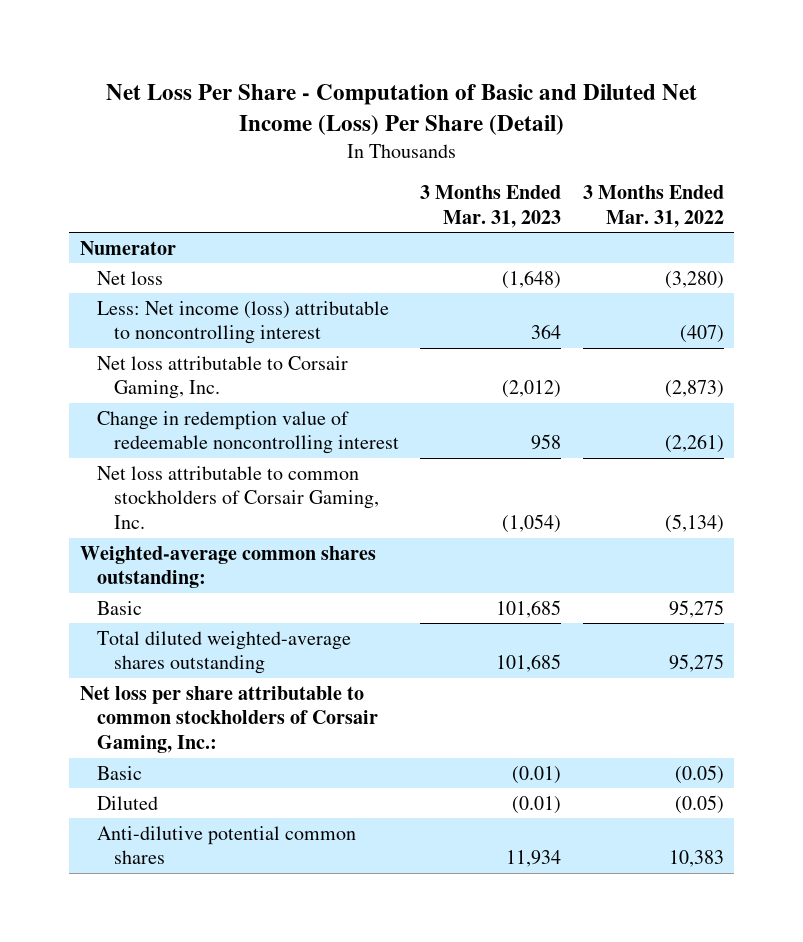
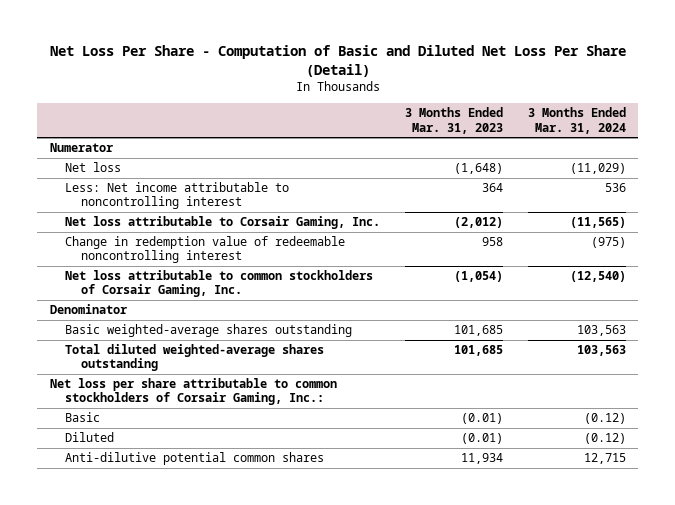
[105,83,697,135] Net Loss Per Share - Computation of Basic and Diluted Net Income (Loss) Per Share (Detail) -> [49,44,626,77] Net Loss Per Share - Computation of Basic and Diluted Net Loss Per Share (Detail)
[582,185,724,228] 3 Months Ended Mar. 31, 2022 -> none
none -> [527,107,626,134] 3 Months Ended Mar. 31, 2024
[96,300,389,345] Less: Net income (loss) attributable to noncontrolling interest -> [65,182,290,210] Less: Net income attributable to noncontrolling interest
[79,545,376,589] Weighted-average common shares outstanding: -> [49,304,127,315] Denominator
[96,600,142,615] Basic -> [65,324,353,338] Basic weighted-average shares outstanding

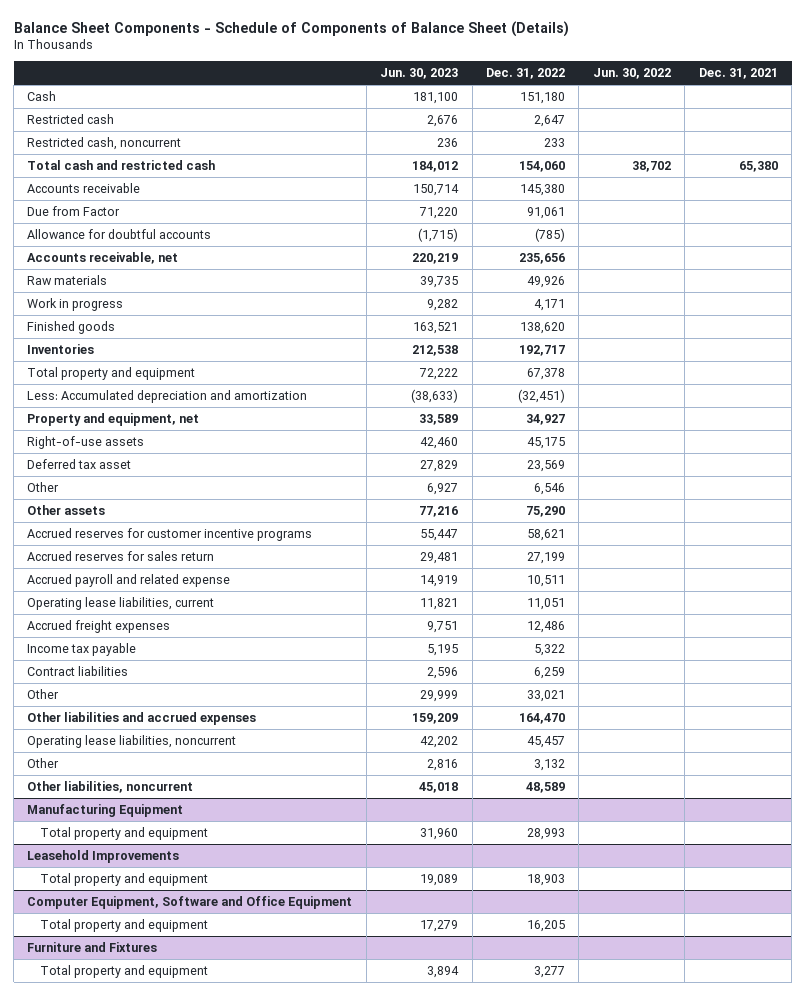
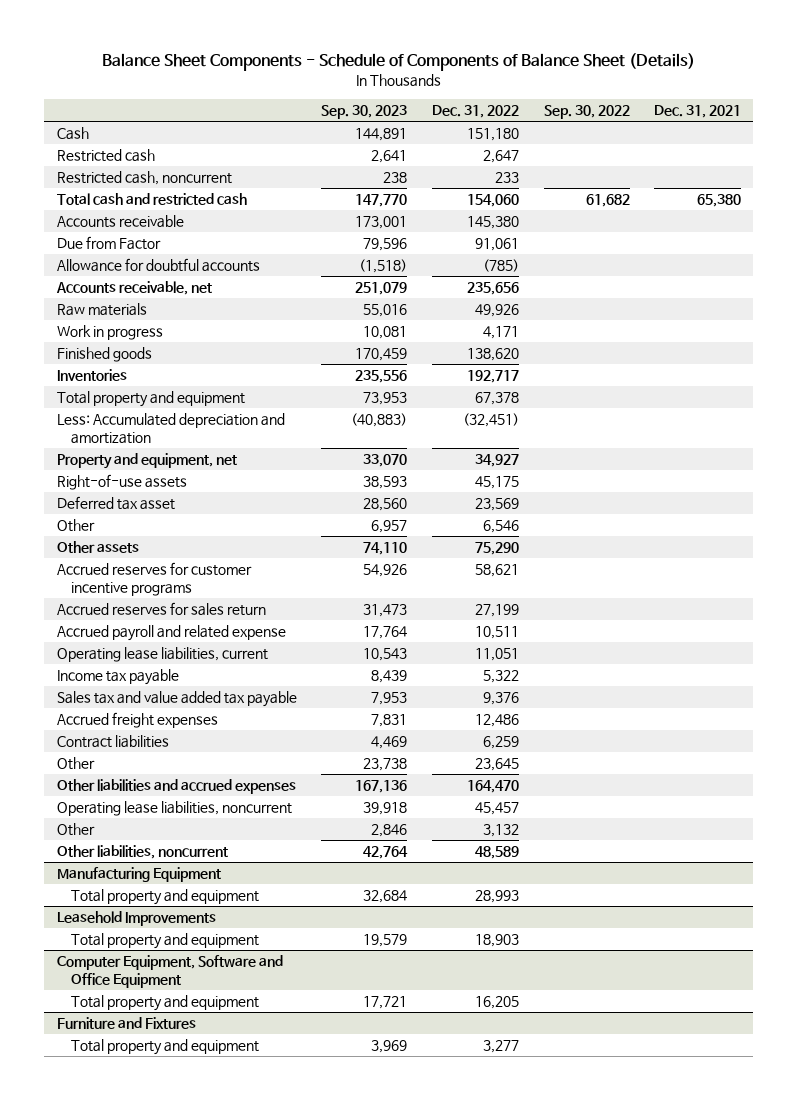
[380,68,459,80] Jun. 30, 2023 -> none
[592,68,671,80] Jun. 30, 2022 -> none
none -> [321,105,408,120] Sep. 30, 2023
none -> [543,105,630,120] Sep. 30, 2022
none -> [56,691,297,708] Sales tax and value added tax payable
[27,619,171,633] Accrued freight expenses -> [56,712,218,729] Accrued freight expenses
[527,689,566,702] 33,021 -> [474,758,519,772] 23,645

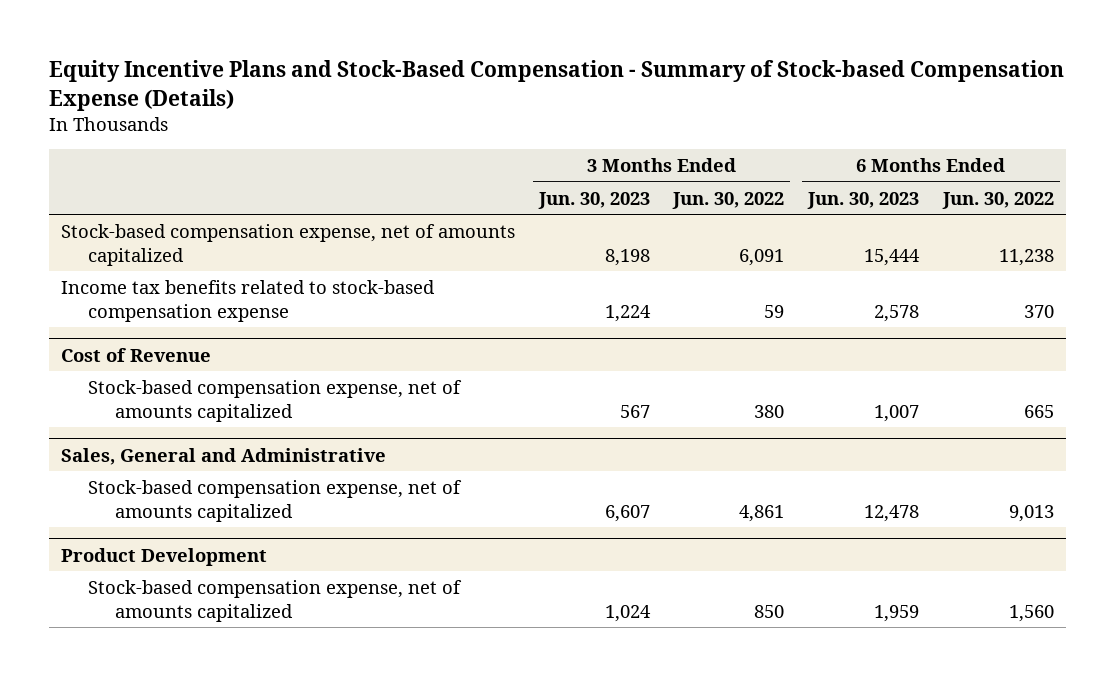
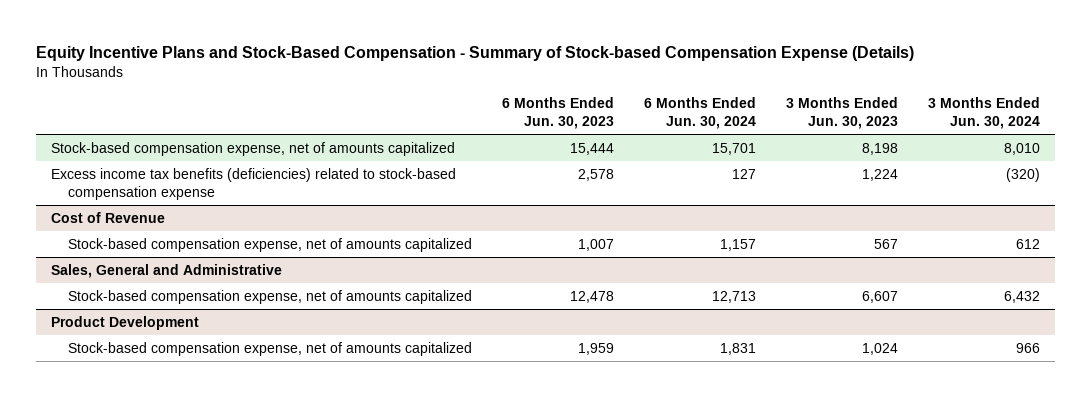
[672,191,785,209] Jun. 30, 2022 -> none
[942,191,1055,209] Jun. 30, 2022 -> none
none -> [643,97,756,130] 6 Months Ended Jun. 30, 2024
none -> [927,97,1040,130] 3 Months Ended Jun. 30, 2024
[60,279,435,322] Income tax benefits related to stock-based compensation expense -> [50,167,456,200] Excess income tax benefits (deficiencies) related to stock-based compensation expense

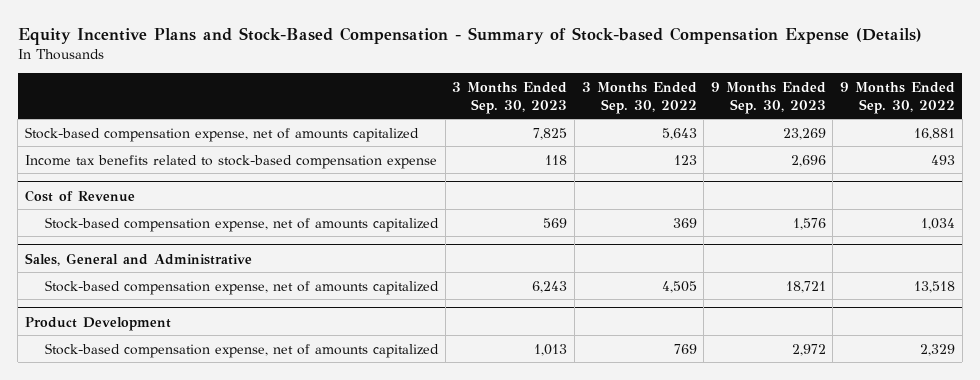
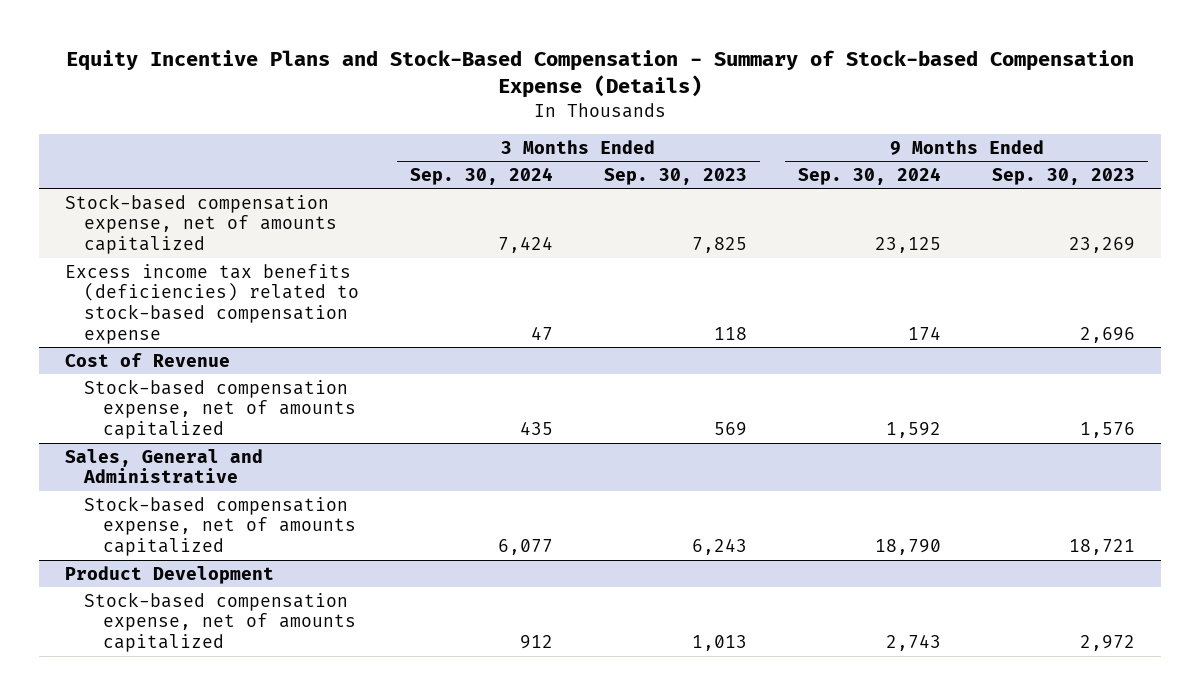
[581,81,697,114] 3 Months Ended Sep. 30, 2022 -> none
[840,81,956,114] 9 Months Ended Sep. 30, 2022 -> none
none -> [409,166,553,185] Sep. 30, 2024
none -> [798,166,942,185] Sep. 30, 2024
[24,154,437,169] Income tax benefits related to stock-based compensation expense -> [64,263,359,344] Excess income tax benefits (deficiencies) related to stock-based compensation expense

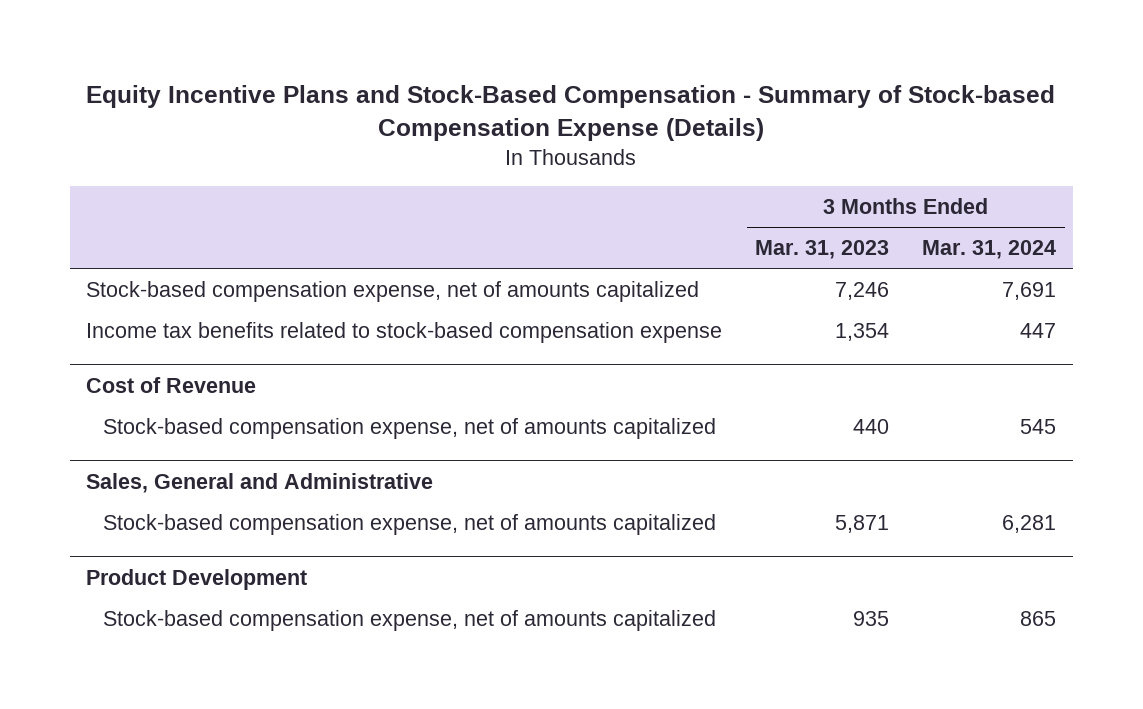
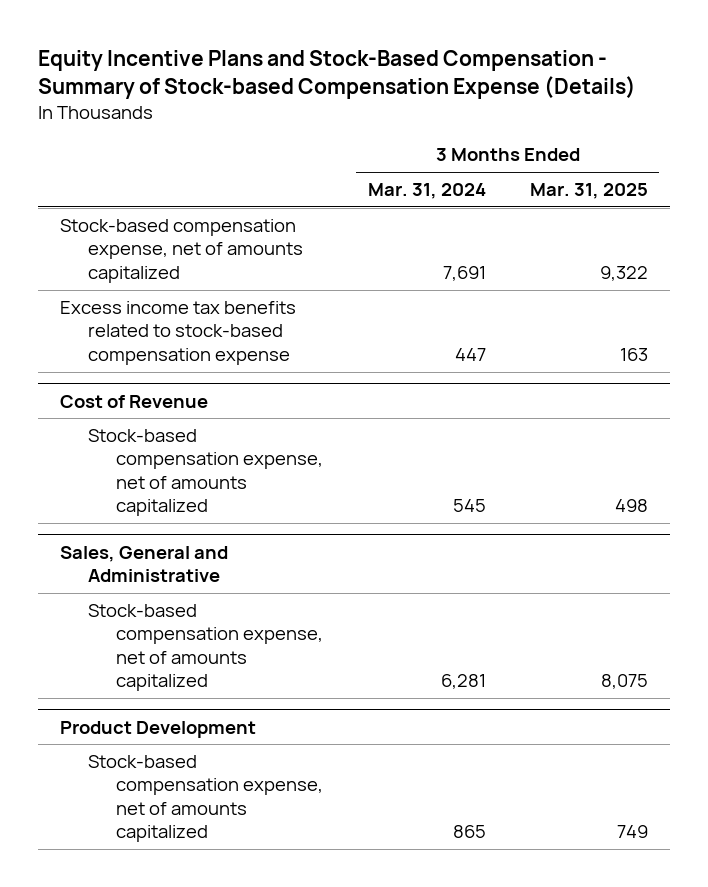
[755,239,890,259] Mar. 31, 2023 -> none
none -> [530,183,649,200] Mar. 31, 2025
[86,321,723,343] Income tax benefits related to stock-based compensation expense -> [60,301,297,365] Excess income tax benefits related to stock-based compensation expense

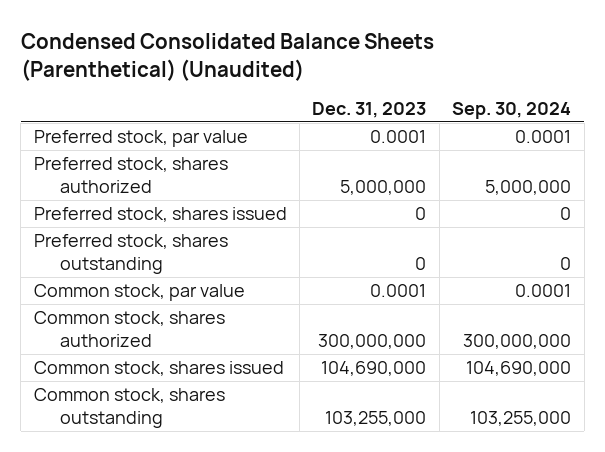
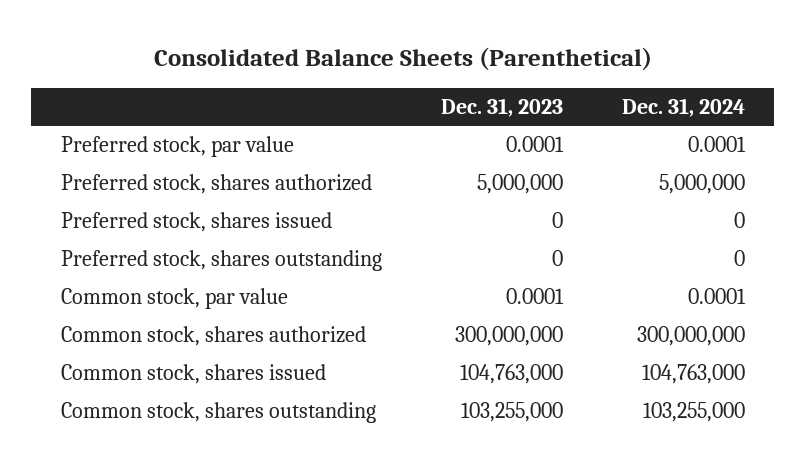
[20,32,434,81] Condensed Consolidated Balance Sheets (Parenthetical) (Unaudited) -> [153,46,652,71] Consolidated Balance Sheets (Parenthetical)
[452,101,572,119] Sep. 30, 2024 -> none
none -> [621,97,745,117] Dec. 31, 2024
[321,361,427,377] 104,690,000 -> [459,364,563,385] 104,763,000

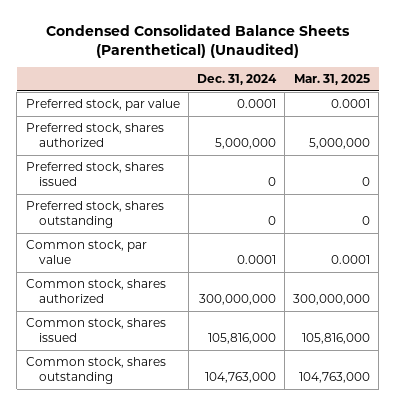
[153,46,652,71] Consolidated Balance Sheets (Parenthetical) -> [45,23,350,58] Condensed Consolidated Balance Sheets (Parenthetical) (Unaudited)
[440,97,563,117] Dec. 31, 2023 -> none
none -> [294,74,371,86] Mar. 31, 2025
[641,364,745,385] 104,763,000 -> [207,333,276,345] 105,816,000
[642,402,745,423] 103,255,000 -> [204,372,276,384] 104,763,000

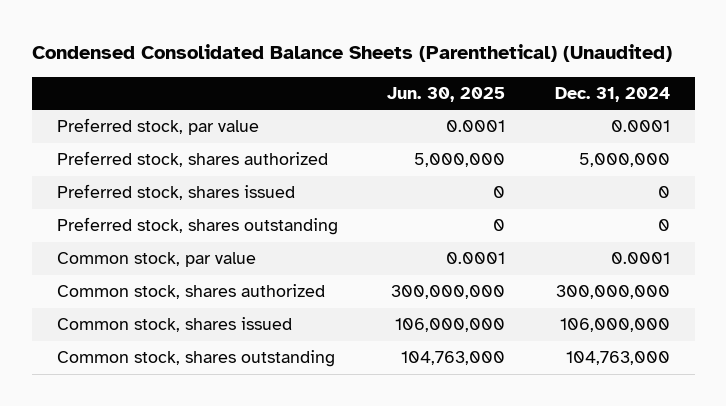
[294,74,371,86] Mar. 31, 2025 -> none
none -> [387,86,506,102] Jun. 30, 2025
[207,333,276,345] 105,816,000 -> [559,318,670,333] 106,000,000

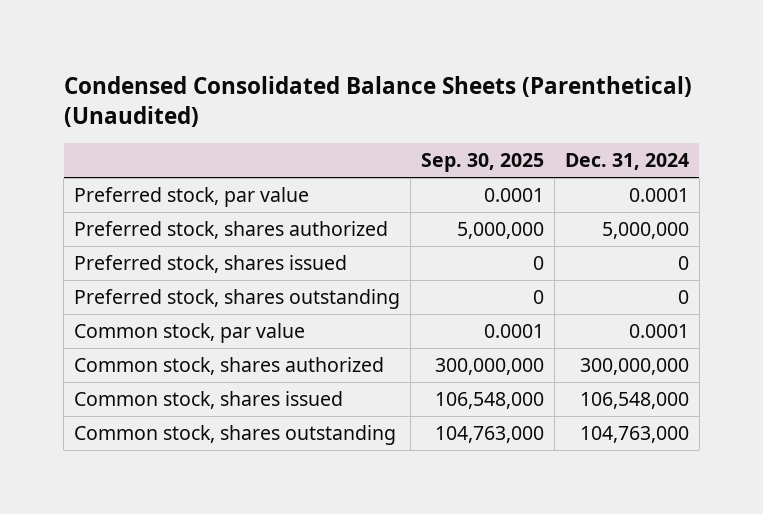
[387,86,506,102] Jun. 30, 2025 -> none
none -> [421,153,545,173] Sep. 30, 2025
[559,318,670,333] 106,000,000 -> [579,391,689,409] 106,548,000

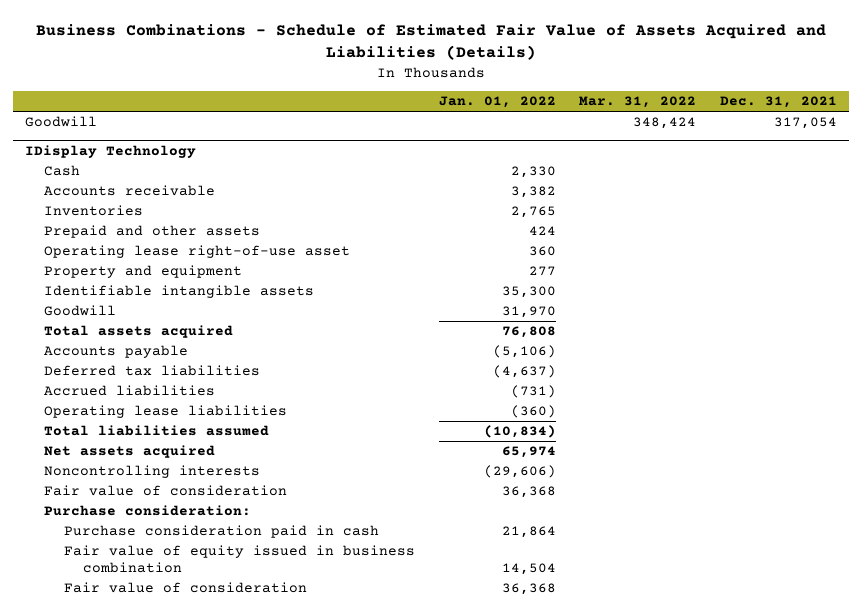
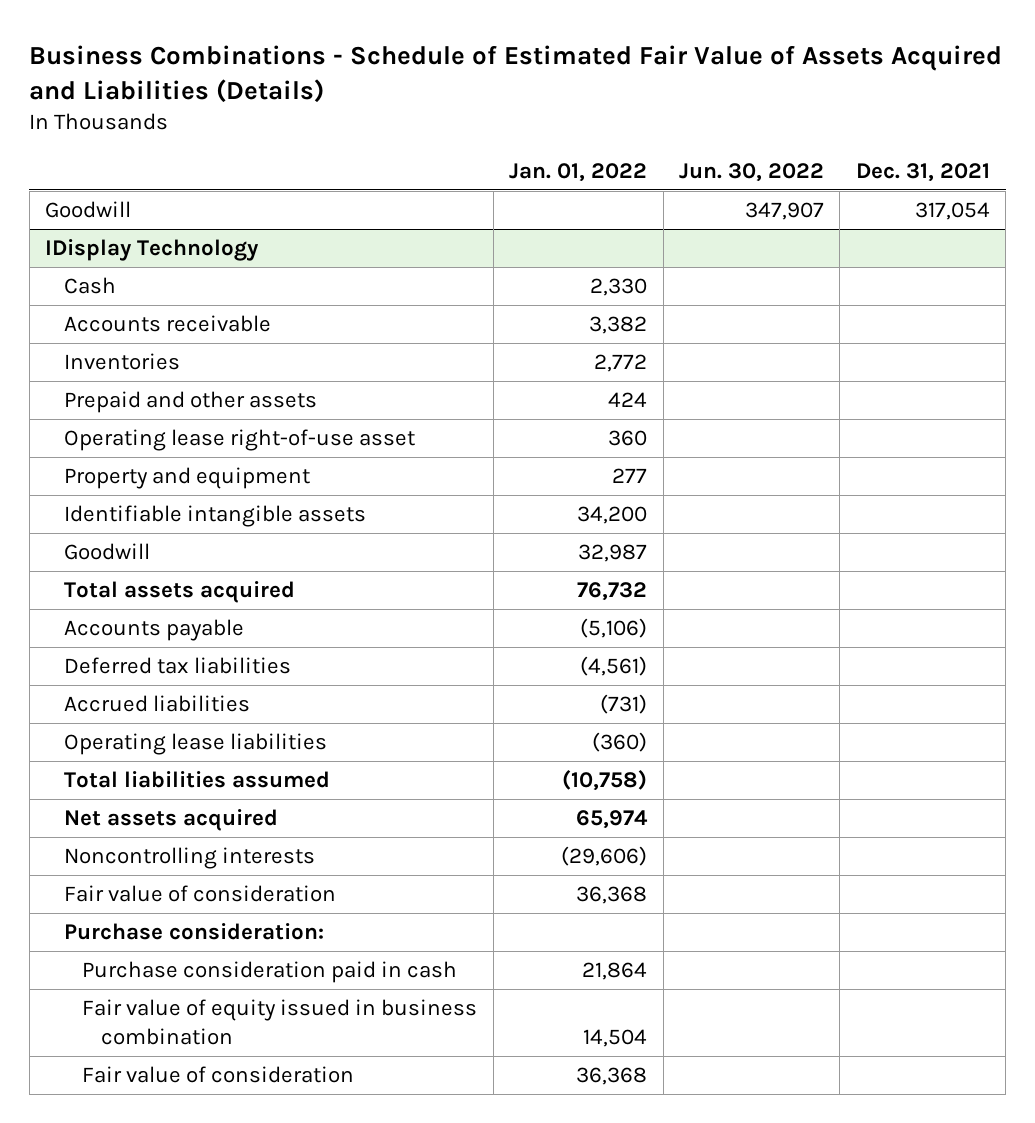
[579,96,697,109] Mar. 31, 2022 -> none
none -> [678,162,824,182] Jun. 30, 2022
[510,206,556,219] 2,765 -> [594,353,648,372] 2,772
[501,286,556,299] 35,300 -> [577,505,648,524] 34,200
[501,306,556,319] 31,970 -> [578,543,648,562] 32,987
[501,326,556,339] 76,808 -> [577,581,648,601] 76,732
[492,365,556,379] (4,637) -> [580,655,648,676] (4,561)
[483,425,556,439] (10,834) -> [562,769,648,791] (10,758)

